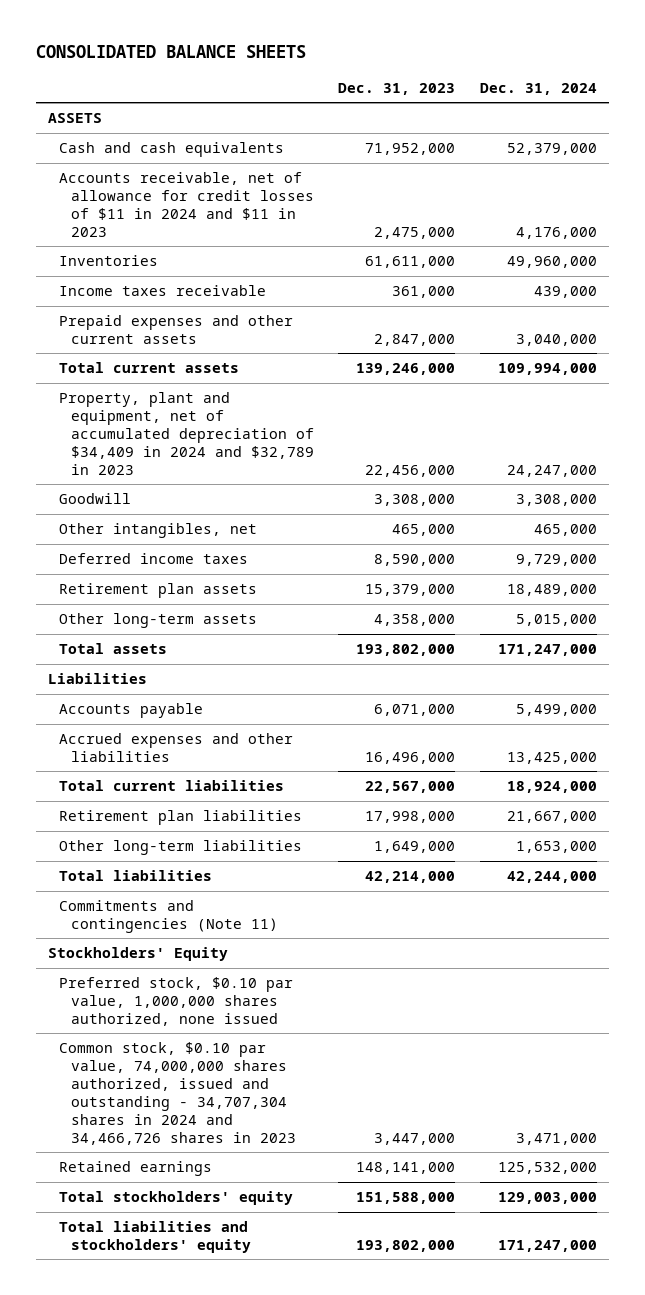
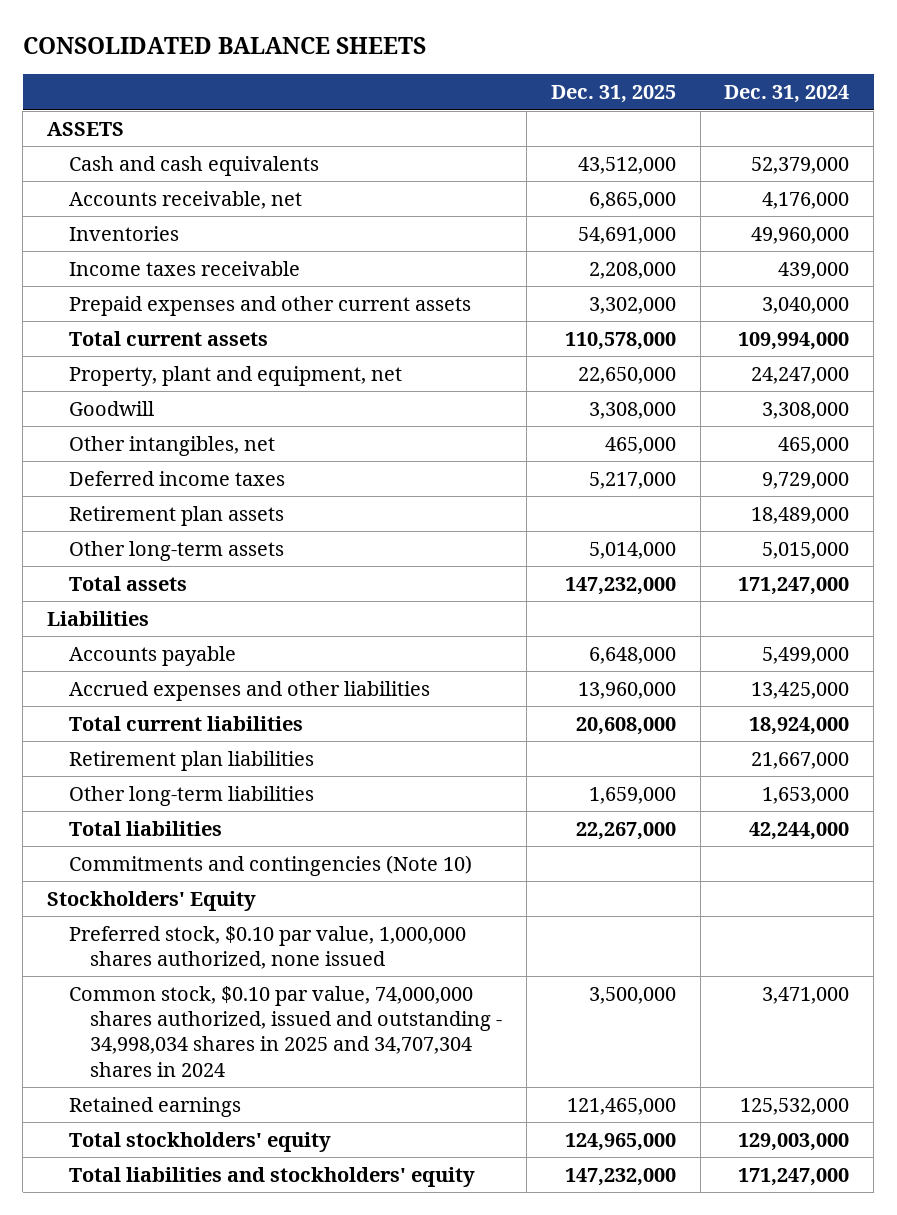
[338,82,456,95] Dec. 31, 2023 -> none
none -> [550,85,676,104] Dec. 31, 2025
[59,172,314,237] Accounts receivable, net of allowance for credit losses of $11 in 2024 and $11 in 2023 -> [68,190,302,209] Accounts receivable, net
[59,392,314,475] Property, plant and equipment, net of accumulated depreciation of $34,409 in 2024 and $32,789 in 2023 -> [68,365,402,386] Property, plant and equipment, net
[59,900,278,933] Commitments and contingencies (Note 11) -> [68,854,472,876] Commitments and contingencies (Note 10)
[59,1042,296,1145] Common stock, $0.10 par value, 74,000,000 shares authorized, issued and outstanding - 34,707,304 shares in 2024 and 34,466,726 shares in 2023 -> [68,985,502,1077] Common stock, $0.10 par value, 74,000,000 shares authorized, issued and outstanding - 34,998,034 shares in 2025 and 34,707,304 shares in 2024

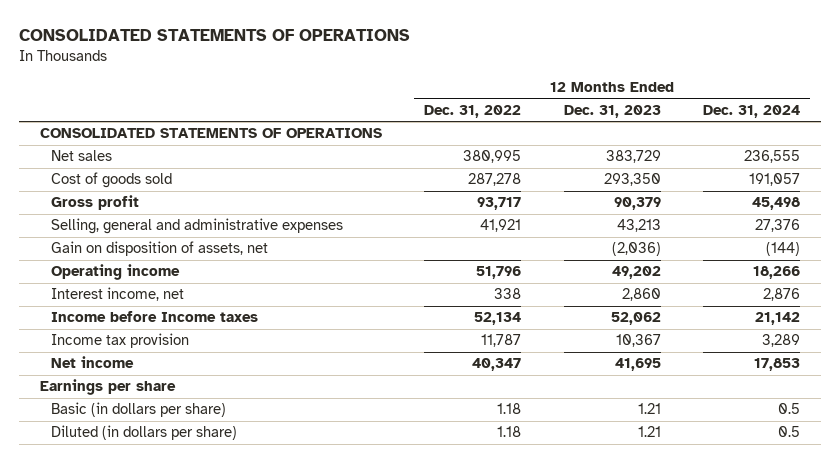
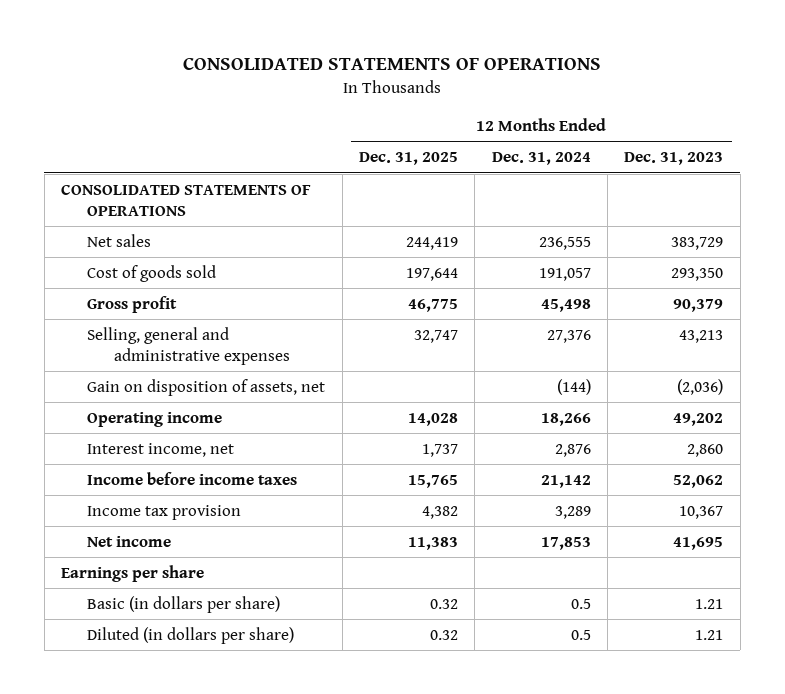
[424,104,522,118] Dec. 31, 2022 -> none
none -> [359,152,459,166] Dec. 31, 2025
[50,311,258,323] Income before Income taxes -> [87,471,298,485] Income before income taxes

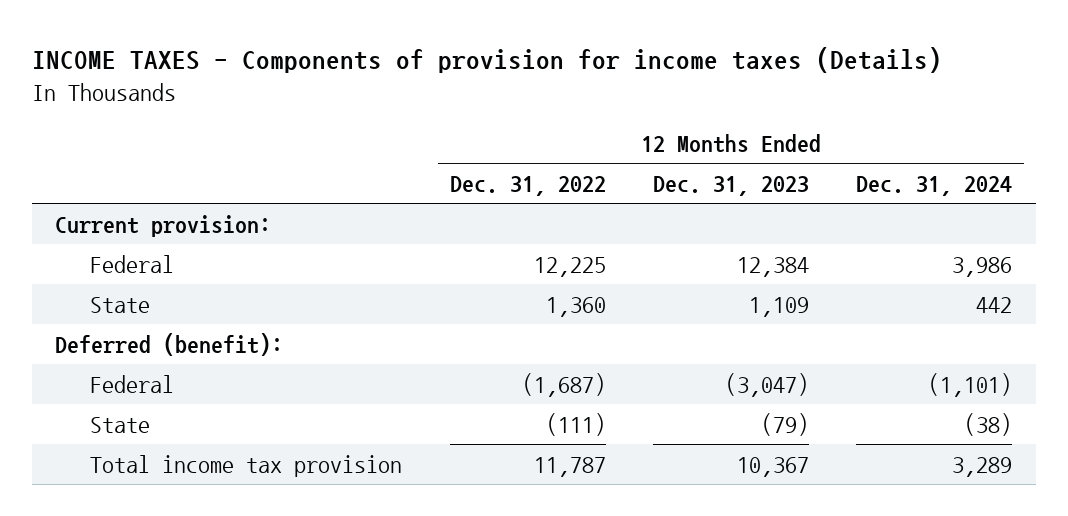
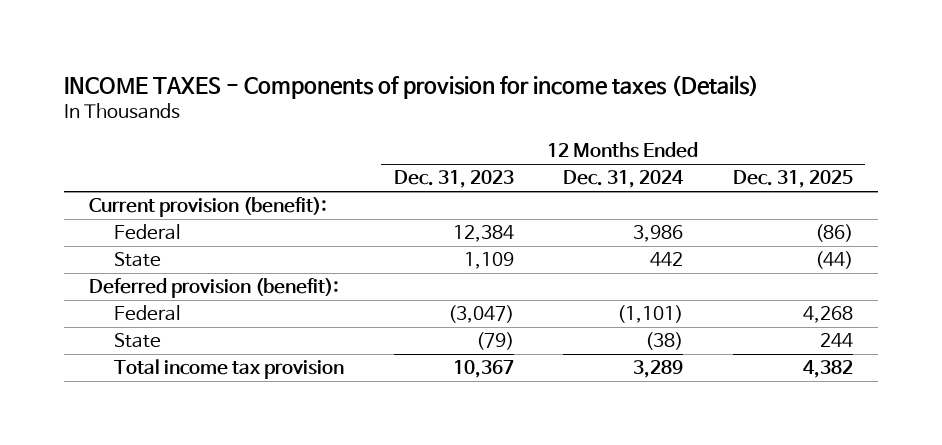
[449,175,606,196] Dec. 31, 2022 -> none
none -> [732,170,853,189] Dec. 31, 2025
[55,214,272,237] Current provision: -> [89,197,328,218] Current provision (benefit):
[55,332,284,356] Deferred (benefit): -> [89,278,340,299] Deferred provision (benefit):

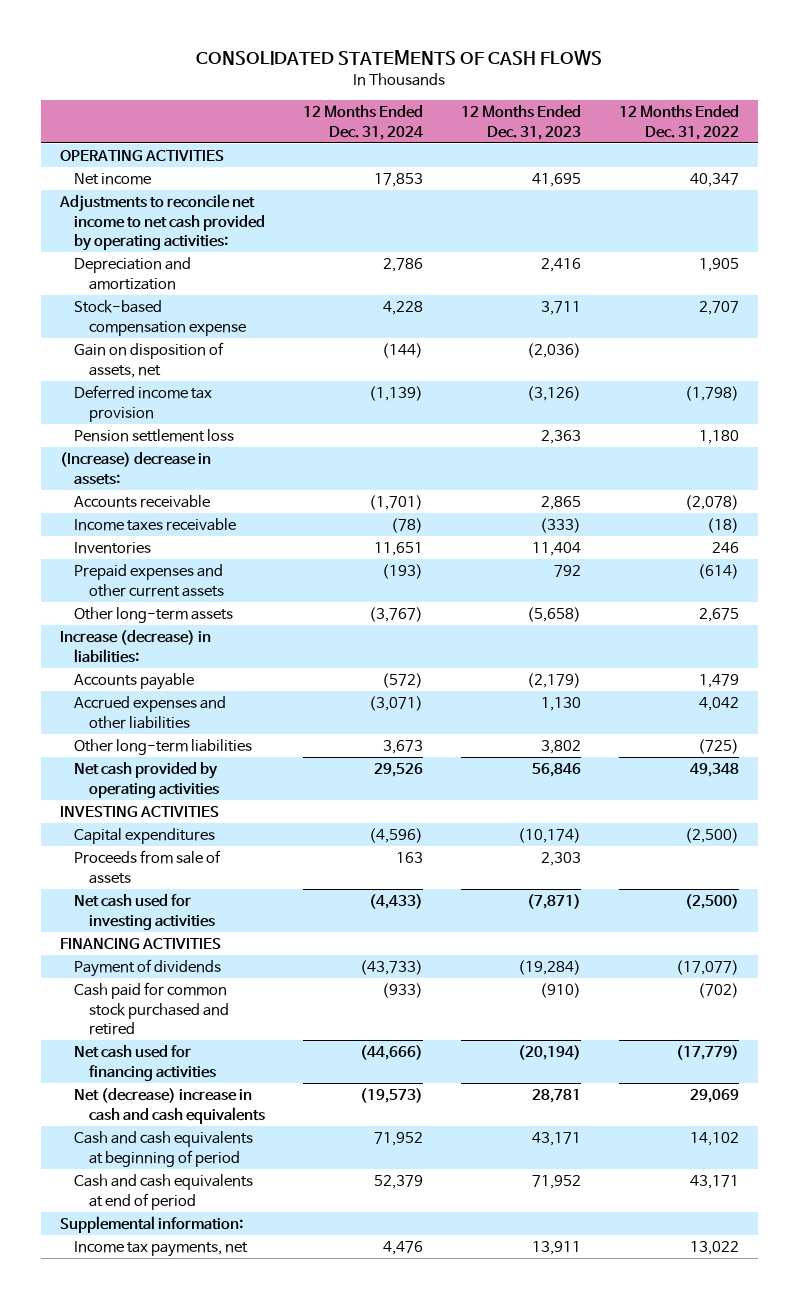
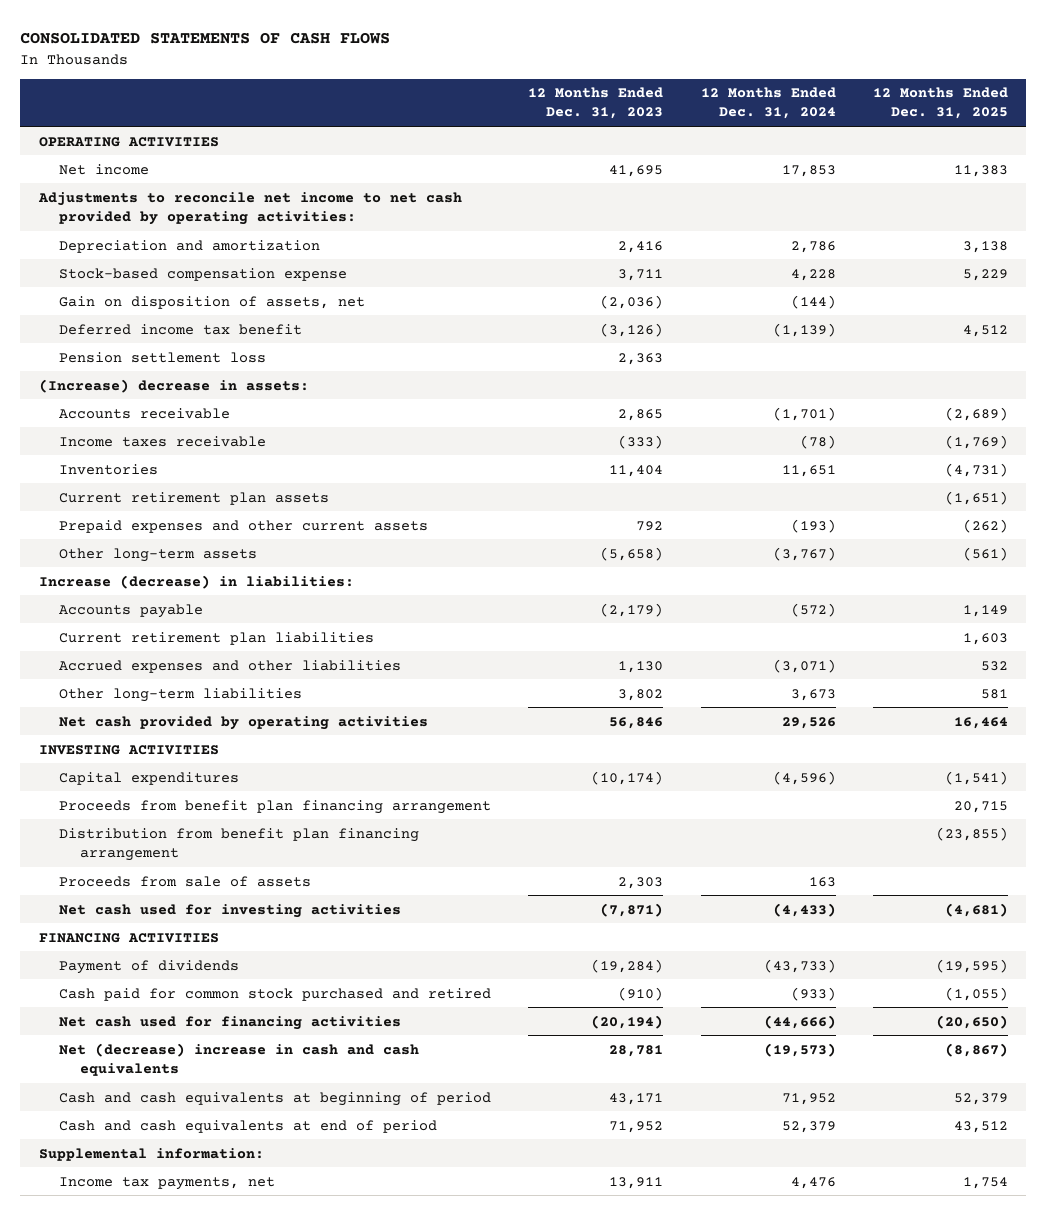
[618,105,739,140] 12 Months Ended Dec. 31, 2022 -> none
none -> [872,87,1008,120] 12 Months Ended Dec. 31, 2025
[74,385,213,422] Deferred income tax provision -> [59,323,303,335] Deferred income tax benefit
none -> [59,491,330,505] Current retirement plan assets
none -> [59,631,375,645] Current retirement plan liabilities
none -> [59,799,492,814] Proceeds from benefit plan financing arrangement
none -> [59,827,420,861] Distribution from benefit plan financing arrangement

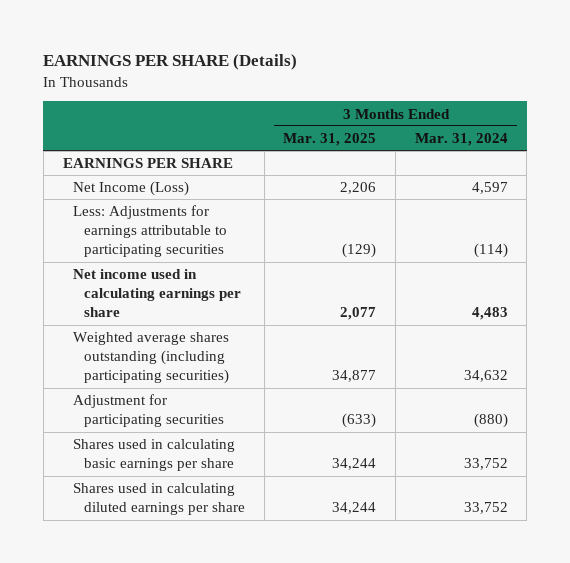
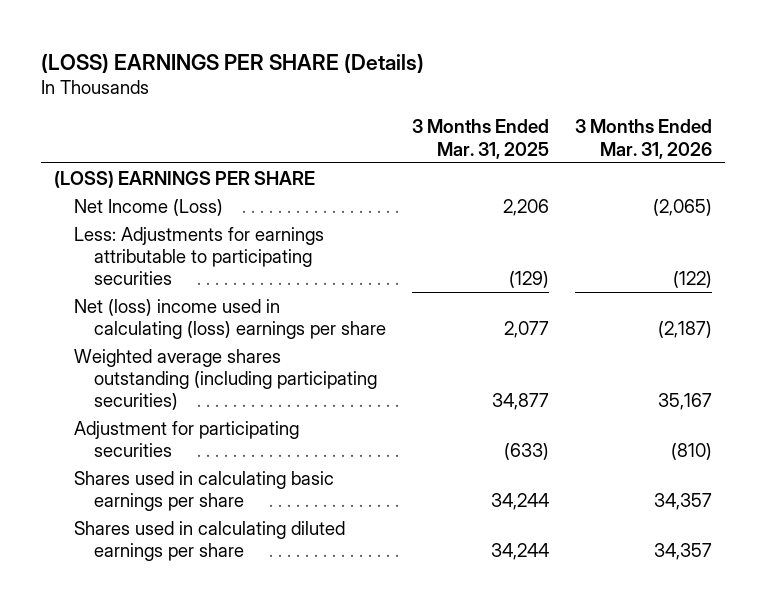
[43,54,298,71] EARNINGS PER SHARE (Details) -> [41,52,425,73] (LOSS) EARNINGS PER SHARE (Details)
[414,133,508,147] Mar. 31, 2024 -> none
none -> [575,119,713,159] 3 Months Ended Mar. 31, 2026
[62,158,233,169] EARNINGS PER SHARE -> [54,170,316,188] (LOSS) EARNINGS PER SHARE
[73,269,242,318] Net income used in calculating earnings per share -> [73,298,386,339] Net (loss) income used in calculating (loss) earnings per share

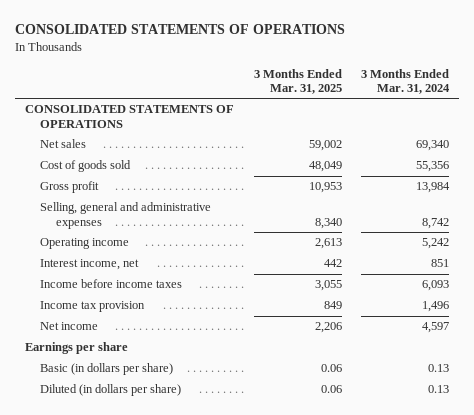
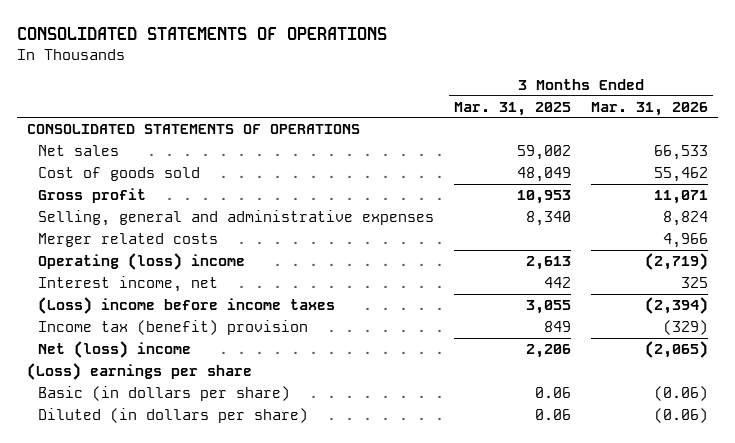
[361,68,451,95] 3 Months Ended Mar. 31, 2024 -> none
none -> [590,101,708,116] Mar. 31, 2026
none -> [38,232,219,247] Merger related costs
[40,238,130,250] Operating income -> [38,252,246,270] Operating (loss) income
[40,279,183,289] Income before income taxes -> [38,296,336,314] (Loss) income before income taxes
[40,301,146,313] Income tax provision -> [38,319,309,335] Income tax (benefit) provision
[40,322,99,331] Net income -> [38,340,192,358] Net (loss) income
[24,342,128,355] Earnings per share -> [26,362,252,380] (Loss) earnings per share

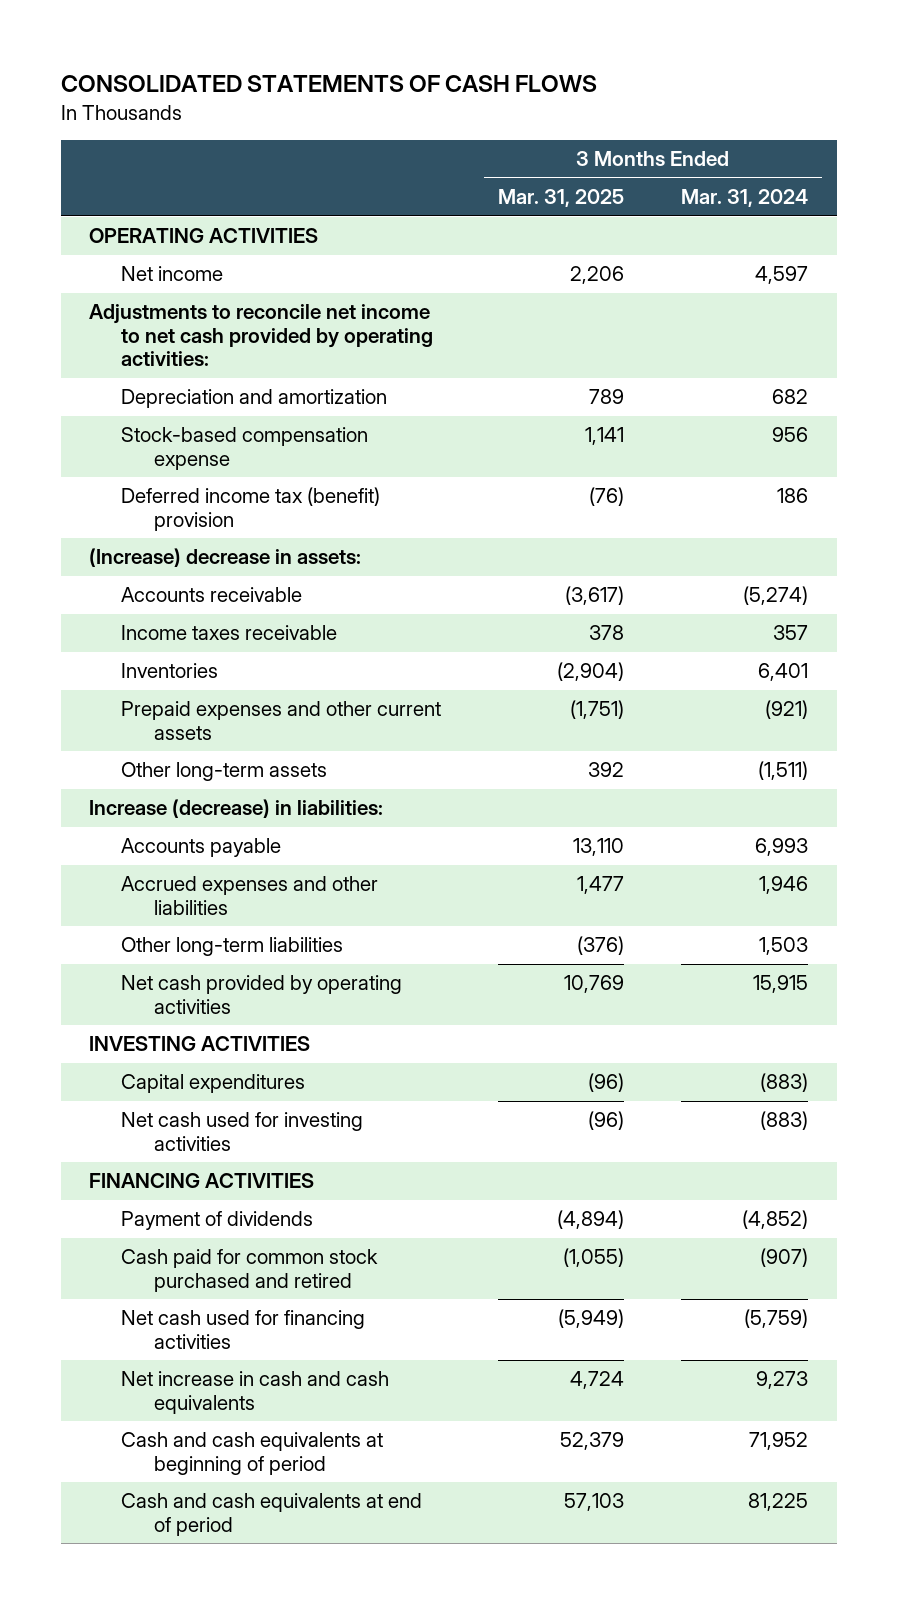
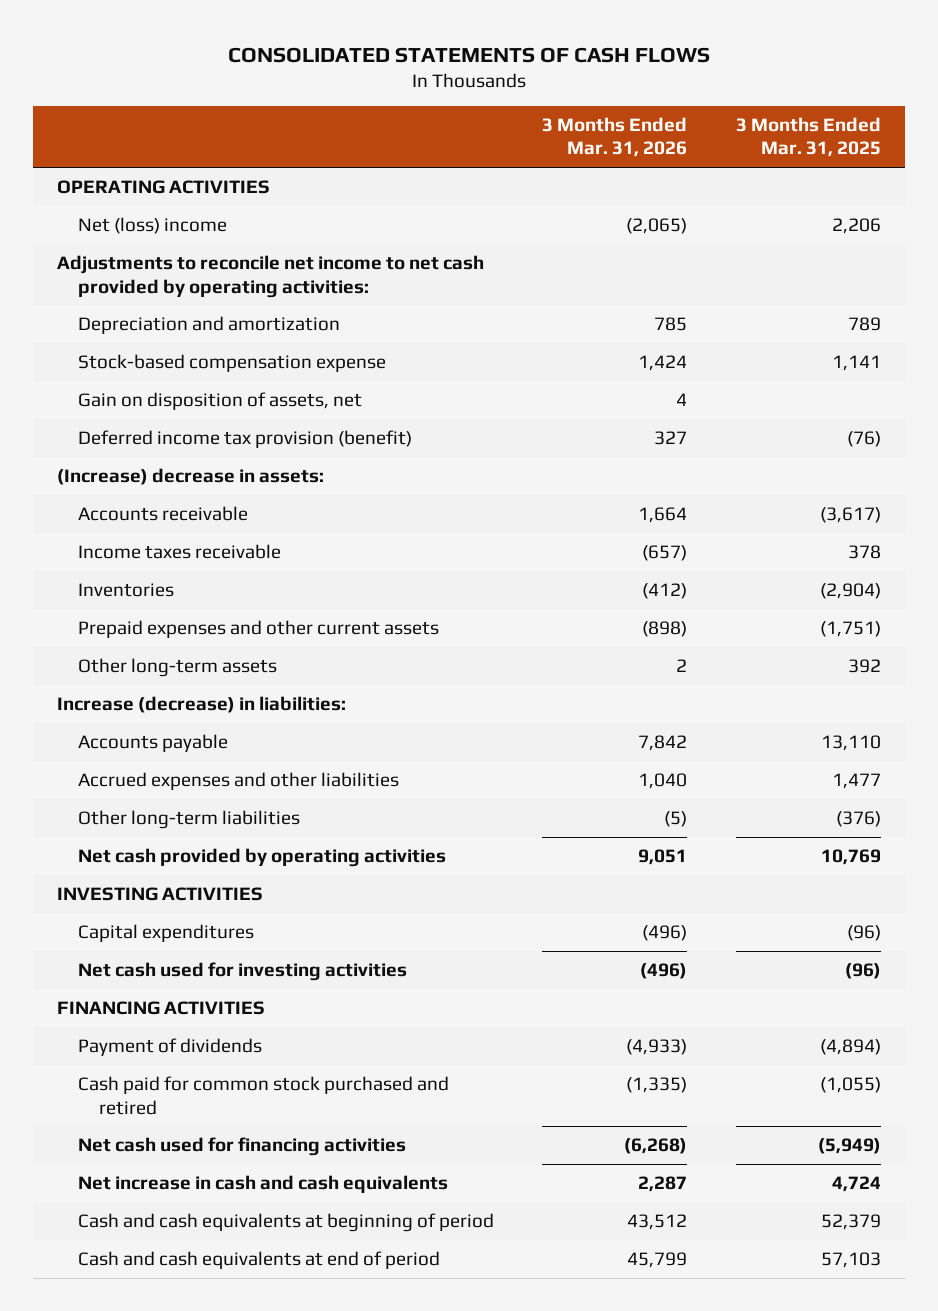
[681,189,809,208] Mar. 31, 2024 -> none
none -> [542,117,688,158] 3 Months Ended Mar. 31, 2026
[121,266,224,282] Net income -> [77,217,227,235] Net (loss) income
none -> [77,392,362,411] Gain on disposition of assets, net
[121,487,381,531] Deferred income tax (benefit) provision -> [77,430,412,449] Deferred income tax provision (benefit)

